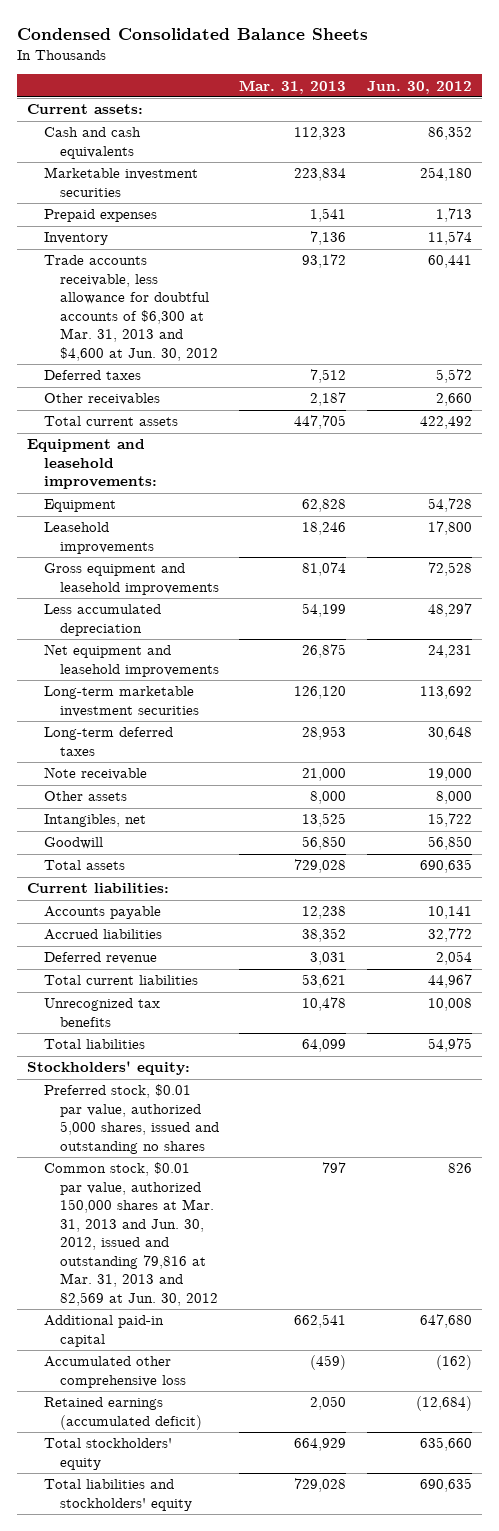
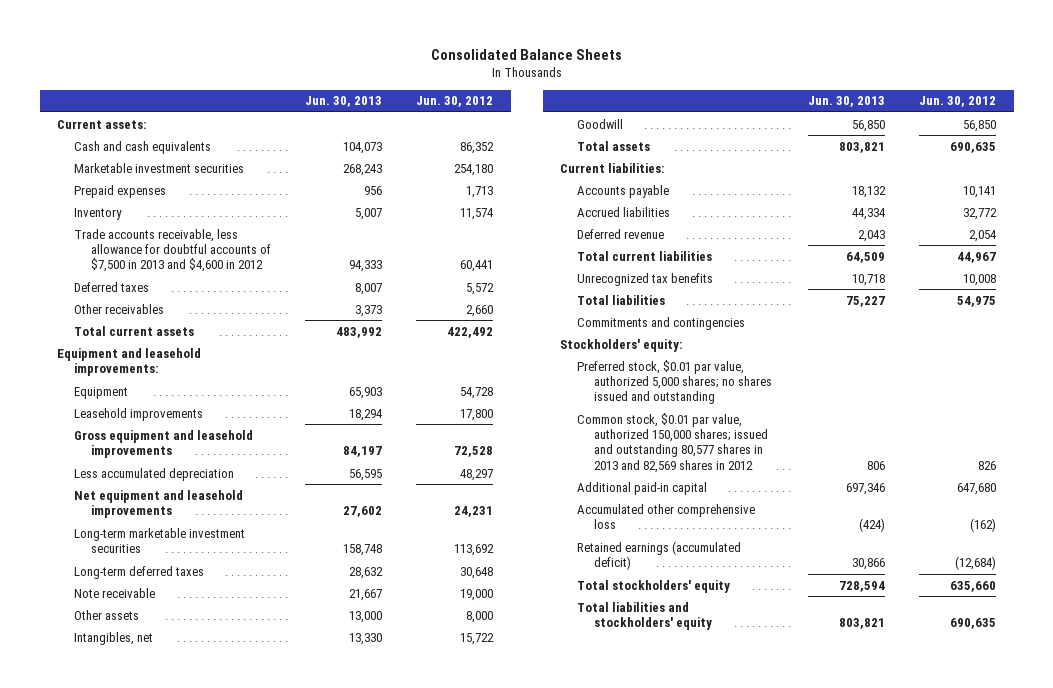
[17,27,369,40] Condensed Consolidated Balance Sheets -> [430,48,622,60] Consolidated Balance Sheets
[239,79,347,94] Mar. 31, 2013 -> none
none -> [304,96,382,108] Jun. 30, 2013
[43,255,219,361] Trade accounts receivable, less allowance for doubtful accounts of $6,300 at Mar. 31, 2013 and $4,600 at Jun. 30, 2012 -> [73,228,271,273] Trade accounts receivable, less allowance for doubtful accounts of $7,500 in 2013 and $4,600 in 2012
none -> [576,316,745,330] Commitments and contingencies
[43,1084,220,1154] Preferred stock, $0.01 par value, authorized 5,000 shares, issued and outstanding no shares -> [576,359,772,405] Preferred stock, $0.01 par value, authorized 5,000 shares; no shares issued and outstanding
[43,1162,219,1306] Common stock, $0.01 par value, authorized 150,000 shares at Mar. 31, 2013 and Jun. 30, 2012, issued and outstanding 79,816 at Mar. 31, 2013 and 82,569 at Jun. 30, 2012 -> [576,412,768,473] Common stock, $0.01 par value, authorized 150,000 shares; issued and outstanding 80,577 shares in 2013 and 82,569 shares in 2012

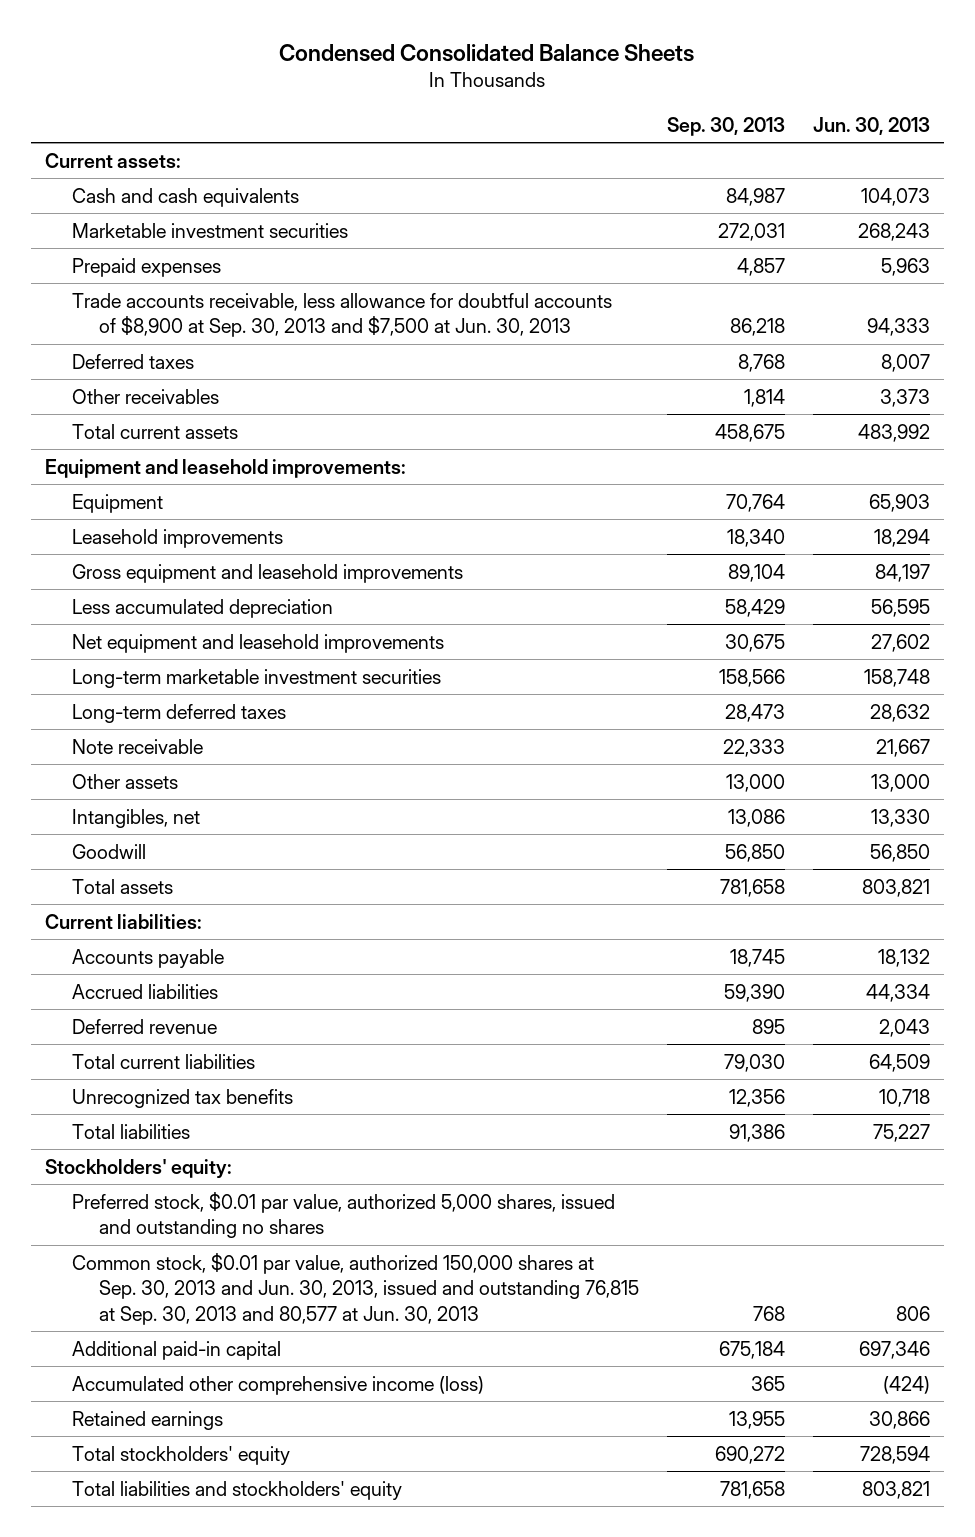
[430,48,622,60] Consolidated Balance Sheets -> [279,44,695,63] Condensed Consolidated Balance Sheets
[416,96,494,108] Jun. 30, 2012 -> none
none -> [666,116,785,136] Sep. 30, 2013
[73,207,122,220] Inventory -> none
[363,185,382,195] 956 -> [881,257,931,276] 5,963
[73,228,271,273] Trade accounts receivable, less allowance for doubtful accounts of $7,500 in 2013 and $4,600 in 2012 -> [71,292,612,338] Trade accounts receivable, less allowance for doubtful accounts of $8,900 at Sep. 30, 2013 and $7,500 at Jun. 30, 2013
[576,316,745,330] Commitments and contingencies -> none
[576,359,772,405] Preferred stock, $0.01 par value, authorized 5,000 shares; no shares issued and outstanding -> [71,1191,615,1239] Preferred stock, $0.01 par value, authorized 5,000 shares, issued and outstanding no shares
[576,412,768,473] Common stock, $0.01 par value, authorized 150,000 shares; issued and outstanding 80,577 shares in 2013 and 82,569 shares in 2012 -> [71,1252,639,1325] Common stock, $0.01 par value, authorized 150,000 shares at Sep. 30, 2013 and Jun. 30, 2013, issued and outstanding 76,815 at Sep. 30, 2013 and 80,577 at Jun. 30, 2013
[576,503,755,530] Accumulated other comprehensive loss -> [71,1375,484,1395] Accumulated other comprehensive income (loss)
[576,540,741,571] Retained earnings (accumulated deficit) -> [71,1410,223,1430] Retained earnings

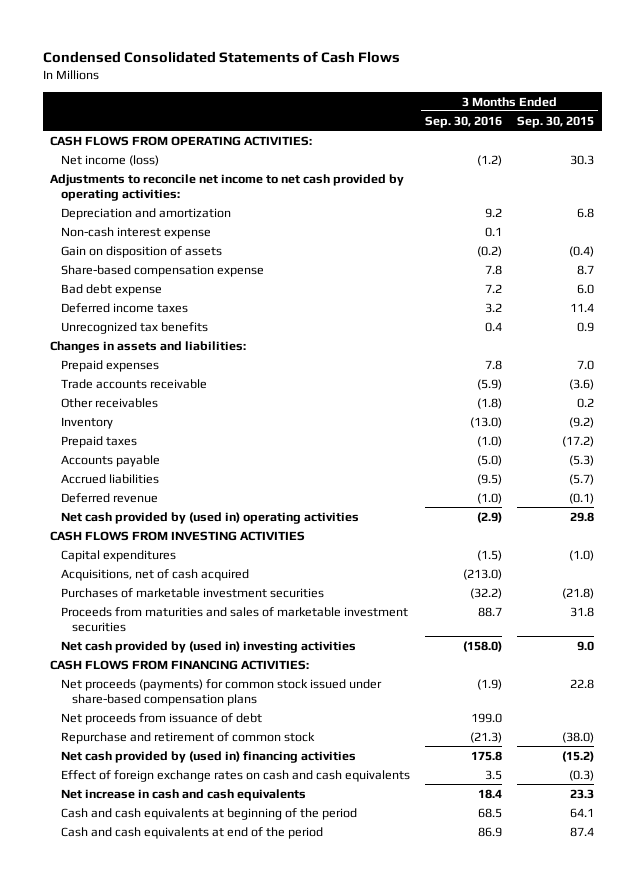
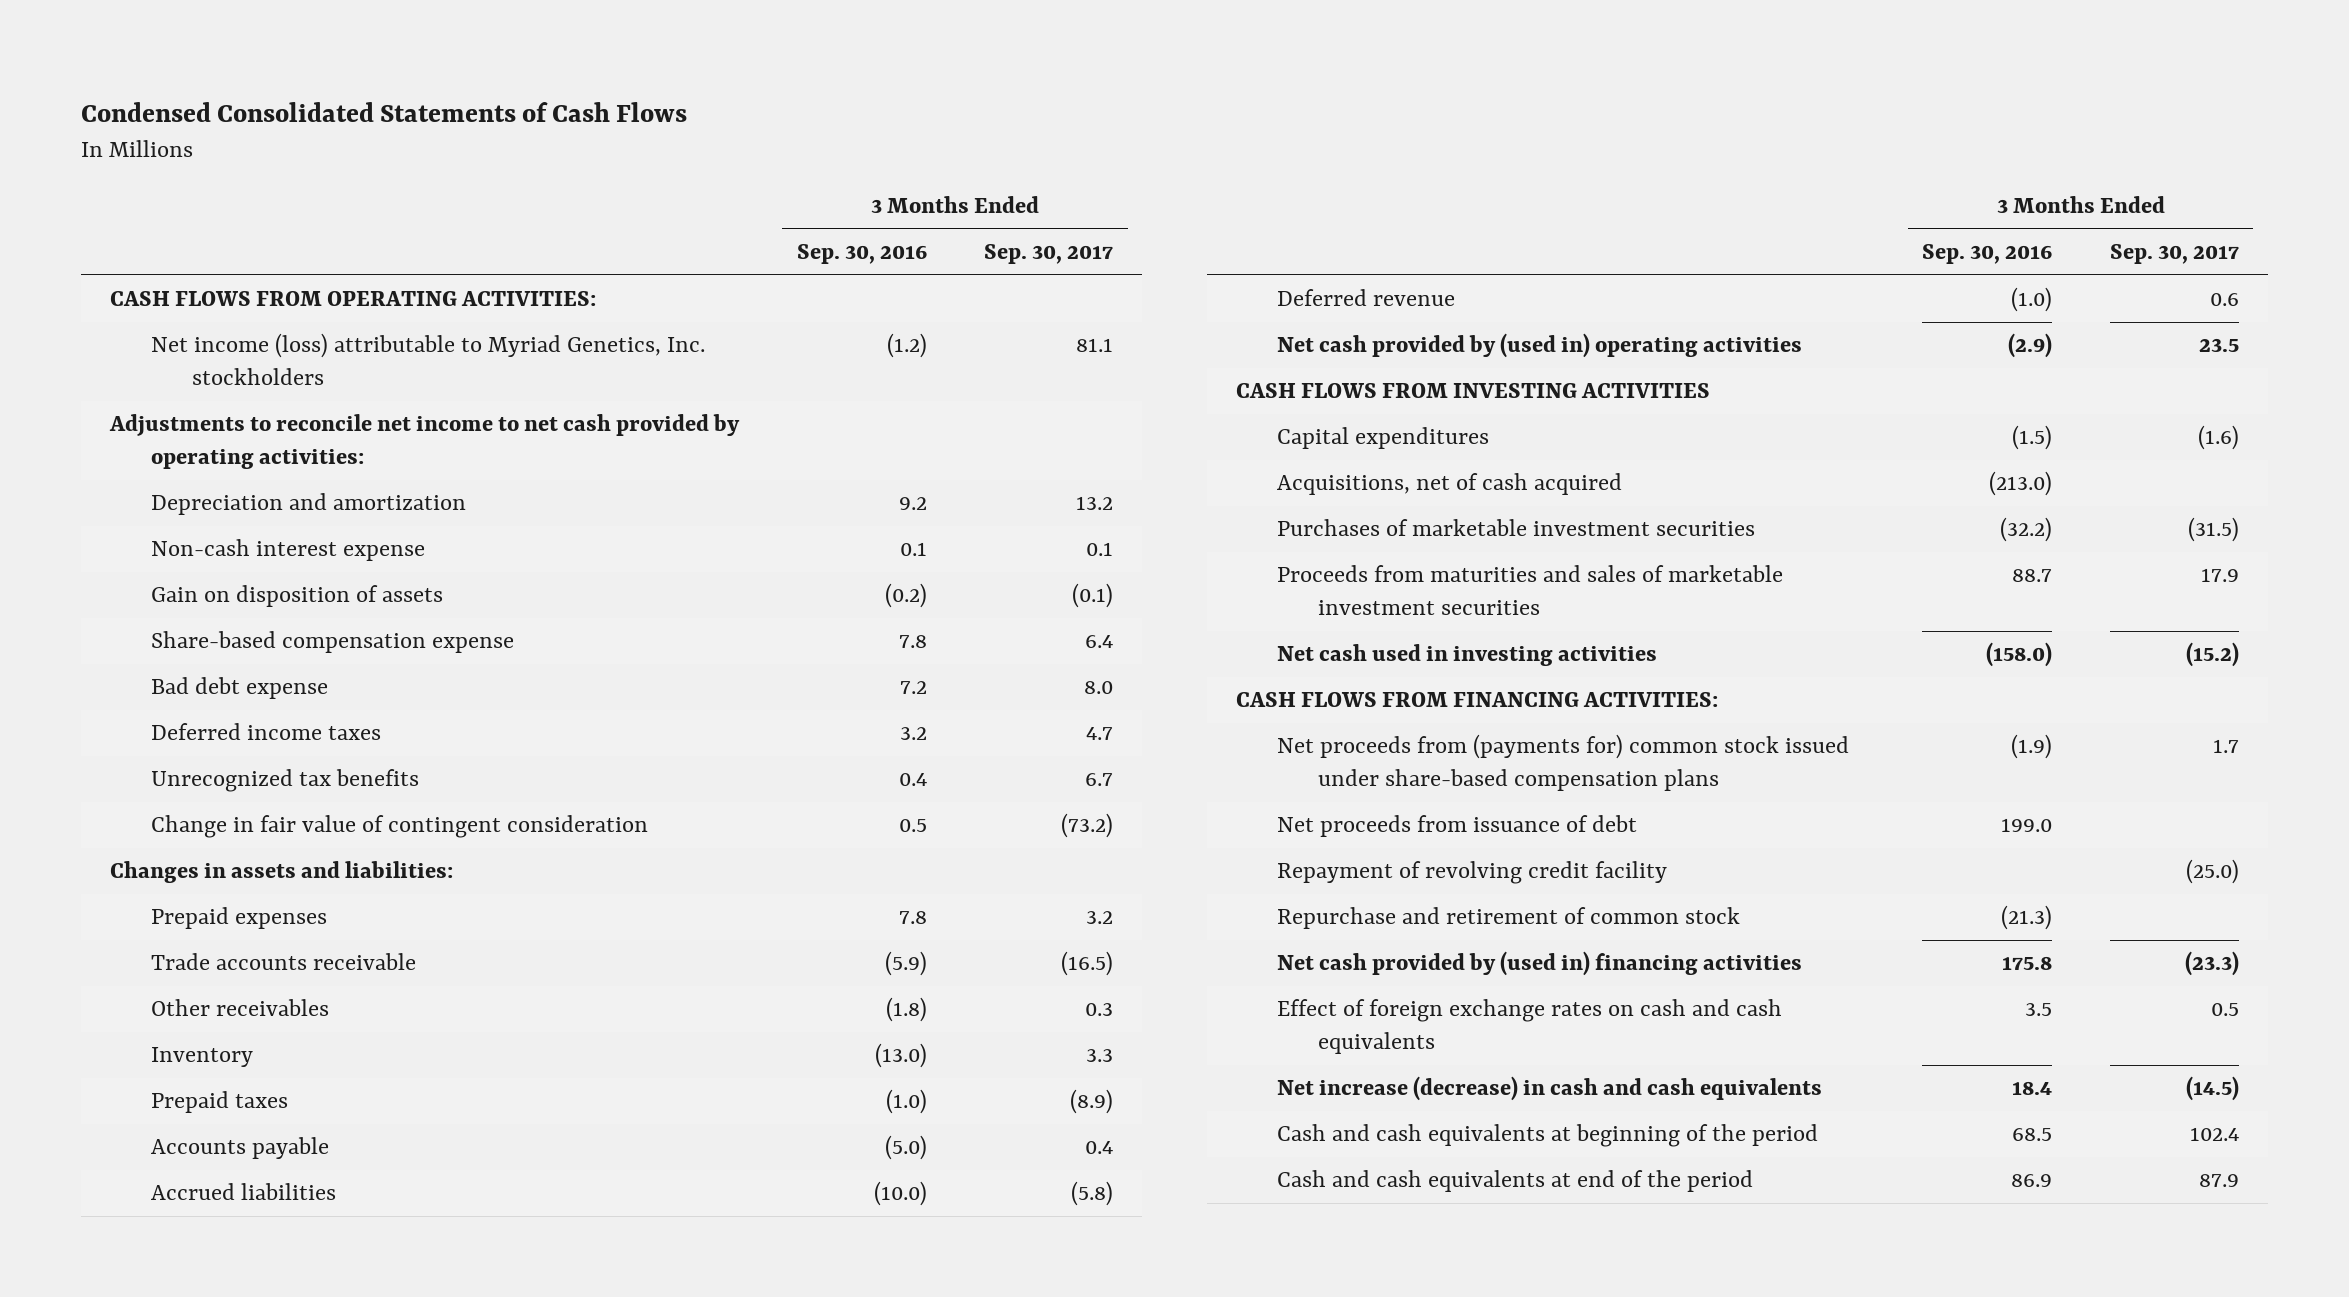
[517,115,595,128] Sep. 30, 2015 -> none
none -> [984,244,1114,265] Sep. 30, 2017
[60,154,159,166] Net income (loss) -> none
none -> [151,333,706,385] Net income (loss) attributable to Myriad Genetics, Inc. stockholders
none -> [151,815,649,839] Change in fair value of contingent consideration
[477,473,503,485] (9.5) -> [873,1181,927,1207] (10.0)
[60,640,356,653] Net cash provided by (used in) investing activities -> [1276,644,1657,667] Net cash used in investing activities
[60,678,382,707] Net proceeds (payments) for common stock issued under share-based compensation plans -> [1276,734,1849,791] Net proceeds from (payments for) common stock issued under share-based compensation plans
none -> [1276,861,1667,885] Repayment of revolving credit facility
[60,788,306,801] Net increase in cash and cash equivalents -> [1276,1076,1822,1102] Net increase (decrease) in cash and cash equivalents

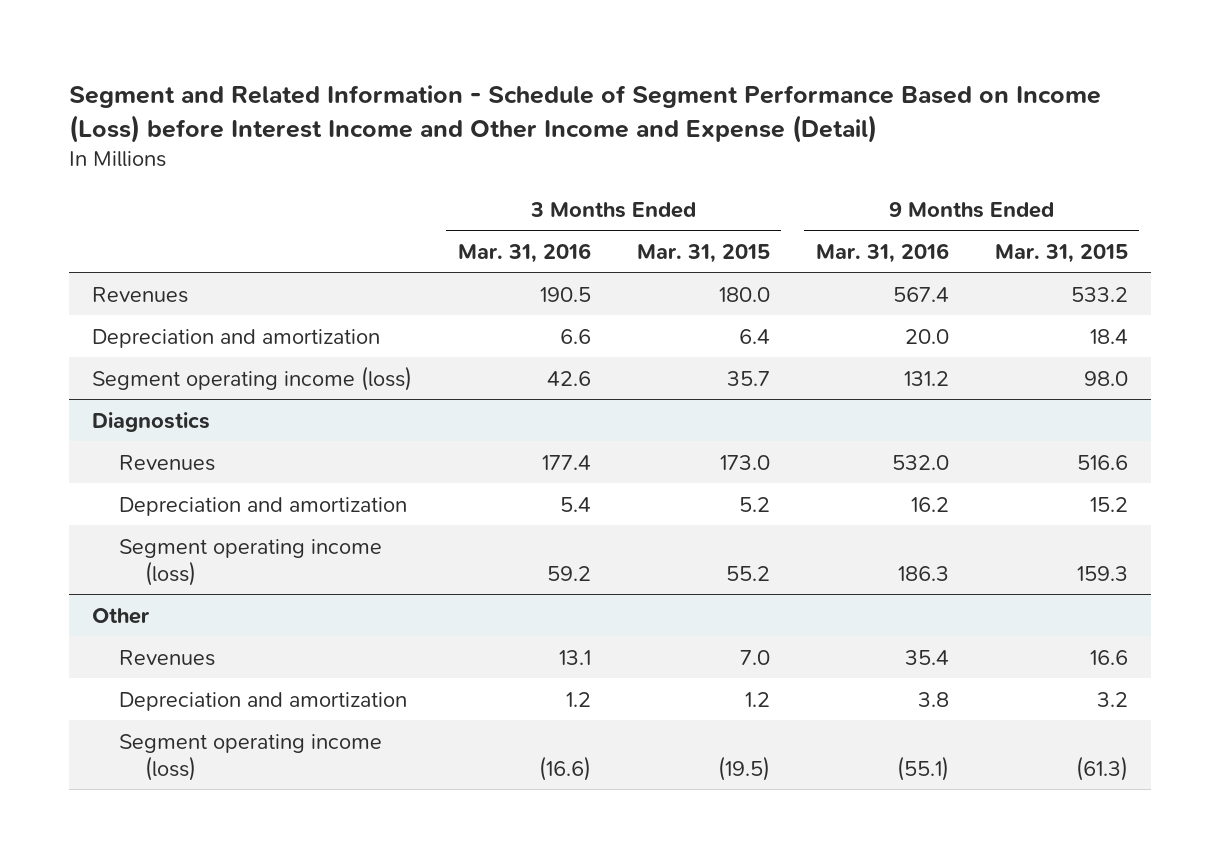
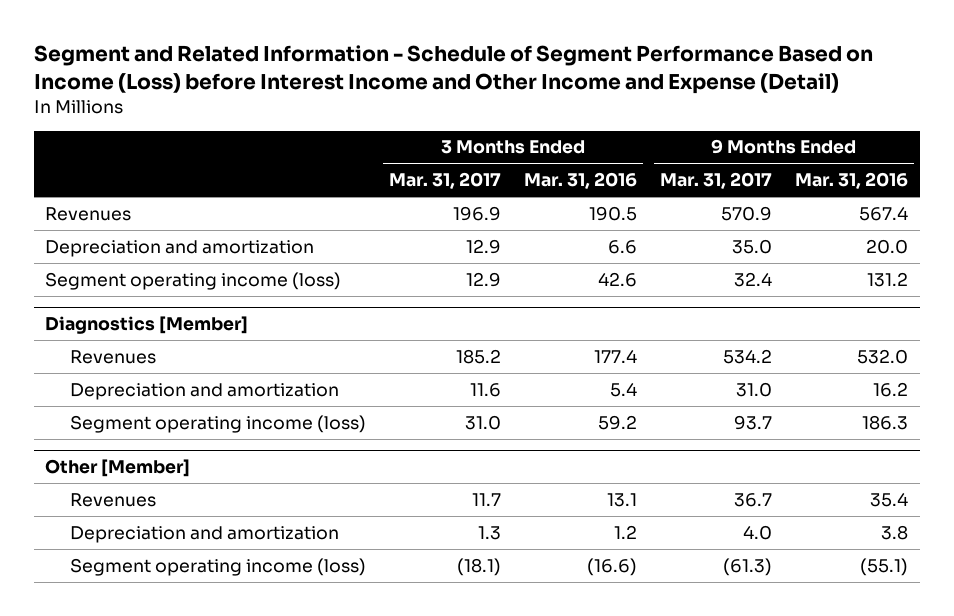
[636,243,770,263] Mar. 31, 2015 -> none
[994,243,1128,263] Mar. 31, 2015 -> none
none -> [388,172,501,190] Mar. 31, 2017
none -> [660,172,773,190] Mar. 31, 2017
[91,411,210,432] Diagnostics -> [45,316,249,335] Diagnostics [Member]
[91,607,150,624] Other -> [45,459,191,478] Other [Member]

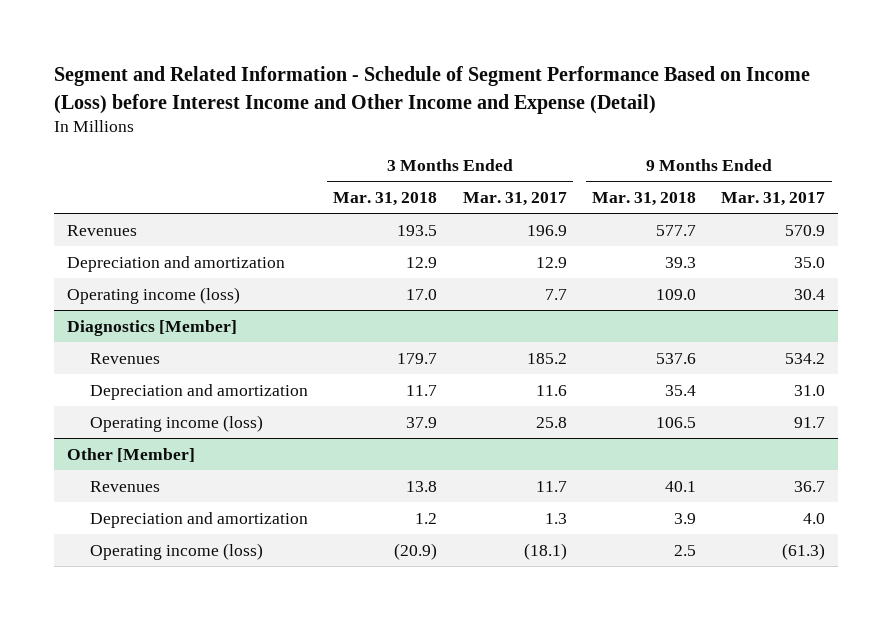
[524,172,638,190] Mar. 31, 2016 -> none
[795,172,909,190] Mar. 31, 2016 -> none
none -> [333,192,438,207] Mar. 31, 2018
none -> [592,192,697,207] Mar. 31, 2018
[45,271,342,290] Segment operating income (loss) -> [67,286,241,304] Operating income (loss)
[465,271,501,287] 12.9 -> [544,288,567,300] 7.7
[734,271,773,287] 32.4 -> [794,288,826,300] 30.4
[69,414,366,433] Segment operating income (loss) -> [89,414,263,432] Operating income (loss)
[464,414,501,430] 31.0 -> [535,416,567,428] 25.8
[734,414,773,430] 93.7 -> [794,416,826,428] 91.7
[69,557,366,576] Segment operating income (loss) -> [89,542,263,560] Operating income (loss)

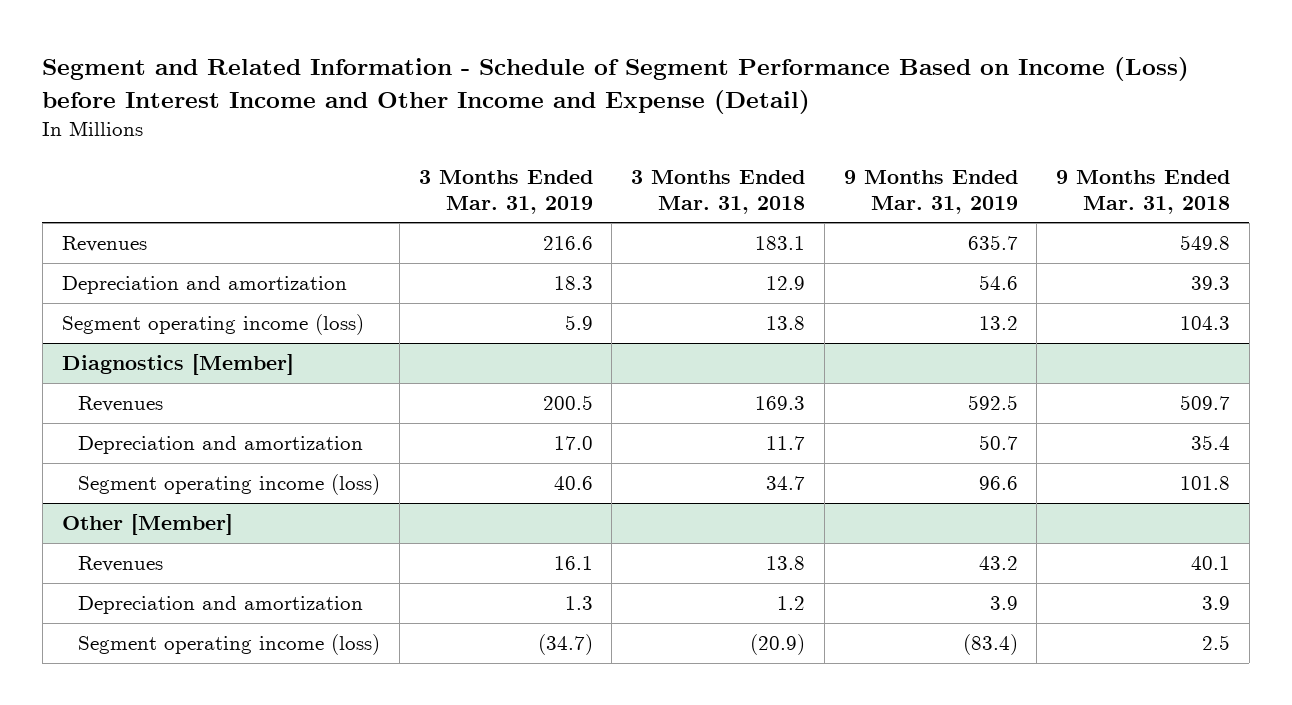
[462,192,567,207] Mar. 31, 2017 -> none
[721,192,826,207] Mar. 31, 2017 -> none
none -> [418,170,593,214] 3 Months Ended Mar. 31, 2019
none -> [843,170,1018,214] 9 Months Ended Mar. 31, 2019
[397,224,438,236] 193.5 -> [755,236,806,251] 183.1
[656,224,697,236] 577.7 -> [1180,235,1231,251] 549.8
[67,286,241,304] Operating income (loss) -> [61,314,364,336] Segment operating income (loss)
[406,288,438,300] 17.0 -> [766,316,806,331] 13.8
[656,288,697,300] 109.0 -> [1180,316,1231,331] 104.3
[397,352,438,364] 179.7 -> [755,396,806,411] 169.3
[656,352,697,364] 537.6 -> [1180,395,1231,411] 509.7
[89,414,263,432] Operating income (loss) -> [78,474,381,496] Segment operating income (loss)
[406,416,438,428] 37.9 -> [766,476,806,491] 34.7
[656,416,697,428] 106.5 -> [1180,476,1231,491] 101.8
[89,542,263,560] Operating income (loss) -> [78,634,381,656] Segment operating income (loss)

